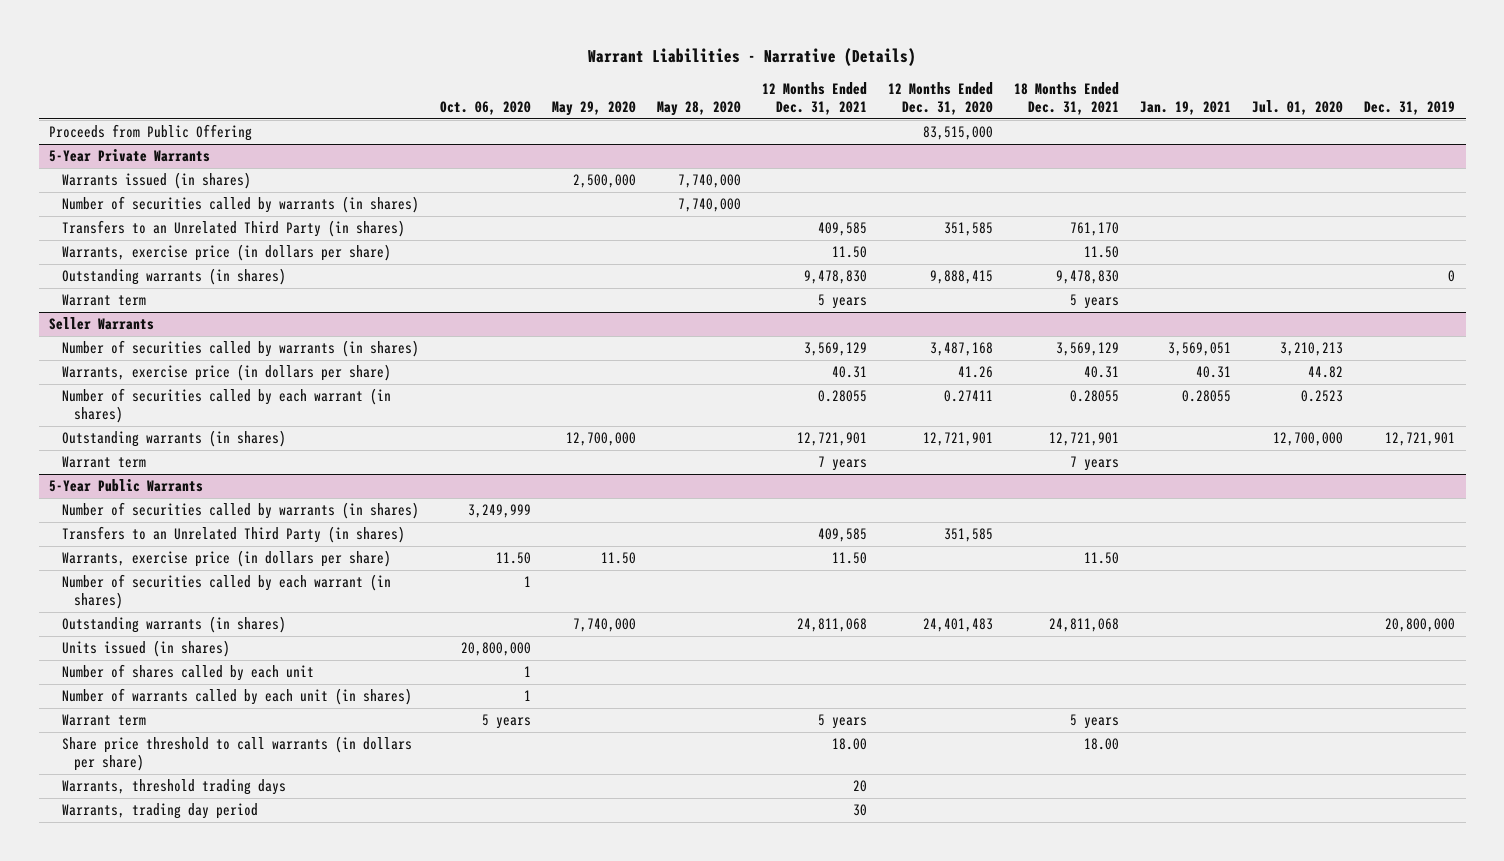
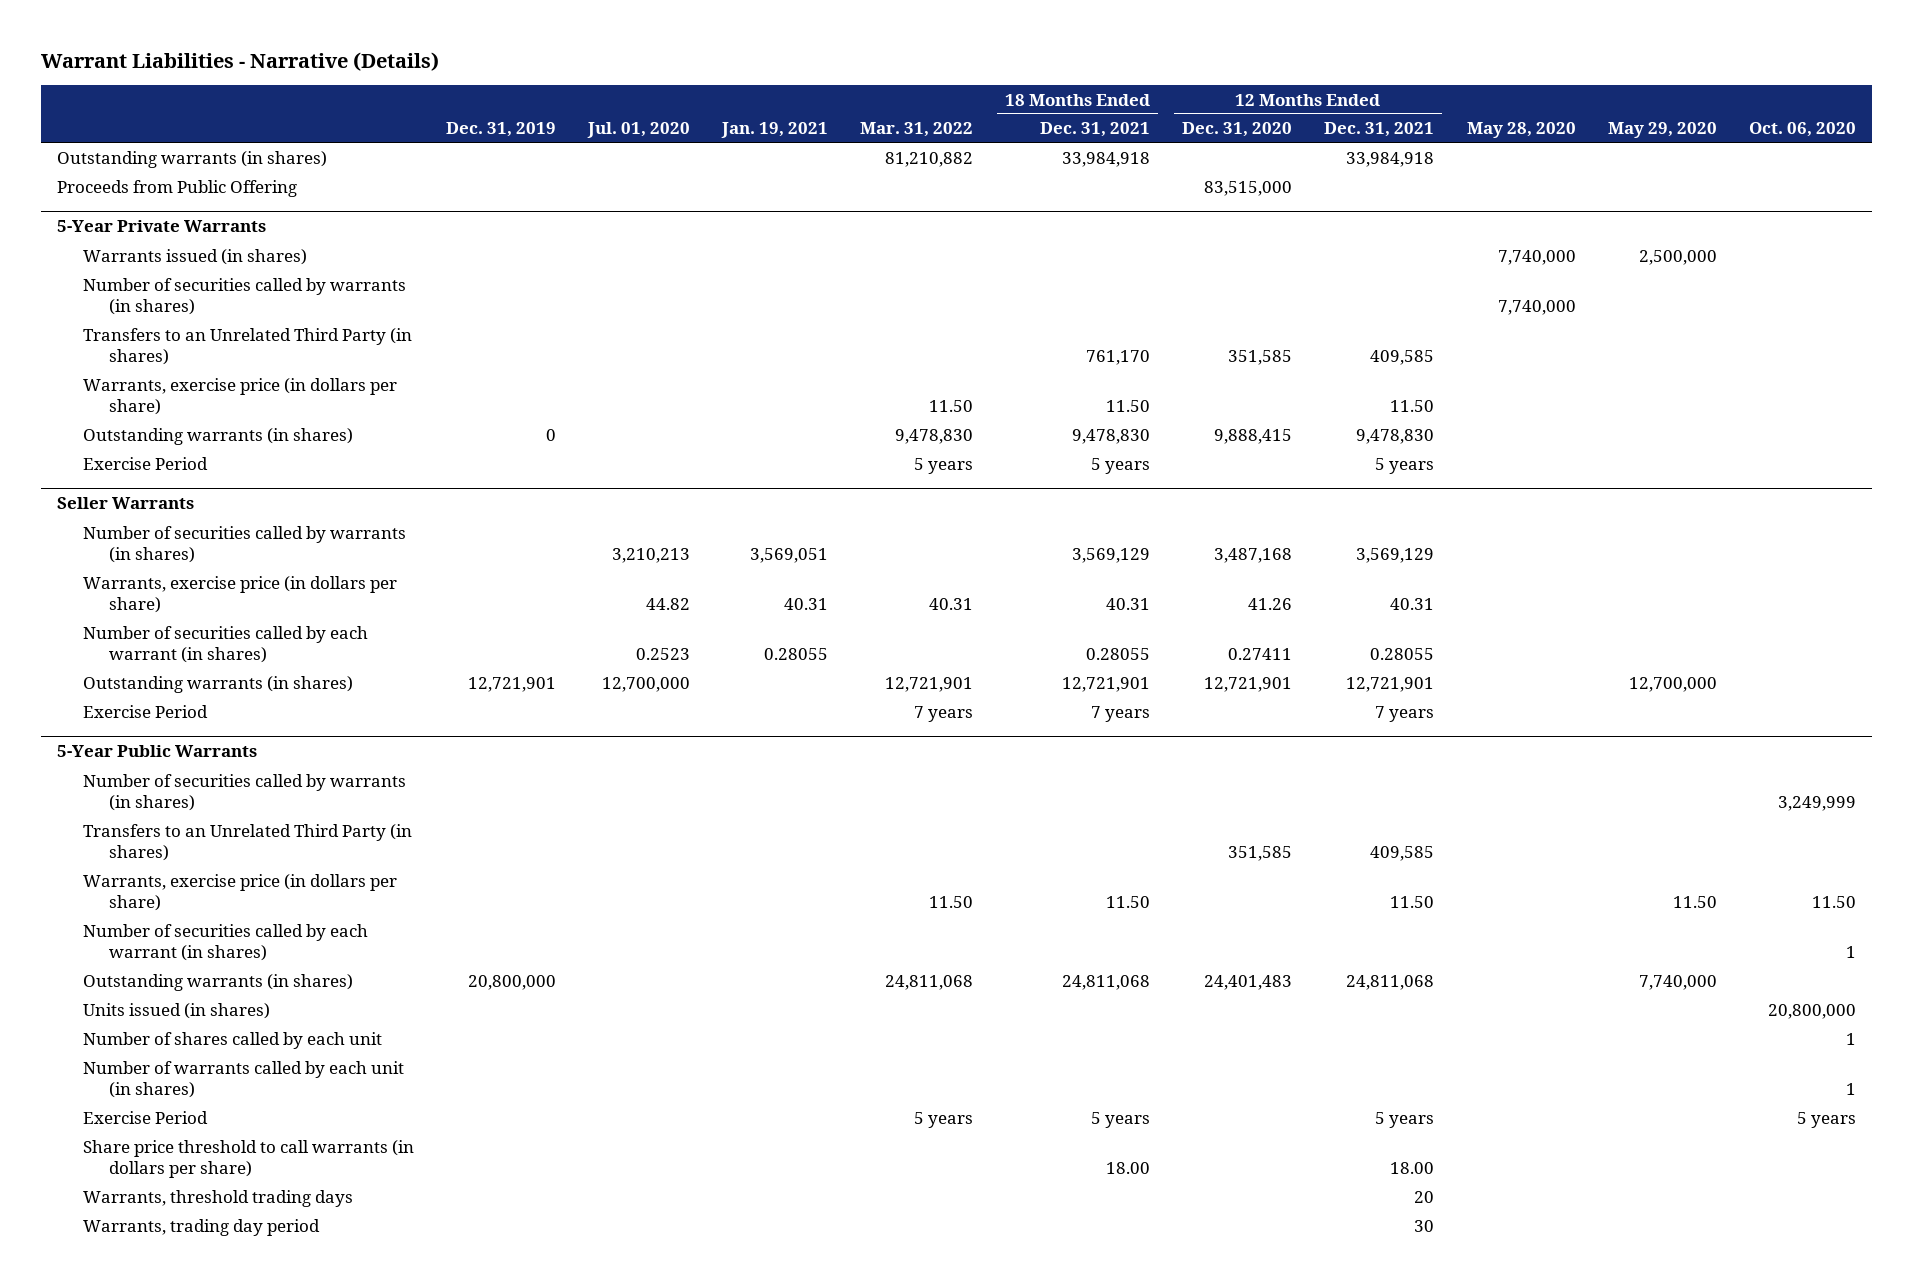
none -> [860,122,974,138] Mar. 31, 2022
none -> [57,150,328,168] Outstanding warrants (in shares)
[61,294,146,307] Warrant term -> [82,456,208,470] Exercise Period
[61,456,146,469] Warrant term -> [82,704,208,718] Exercise Period
[61,714,146,727] Warrant term -> [82,1110,208,1124] Exercise Period

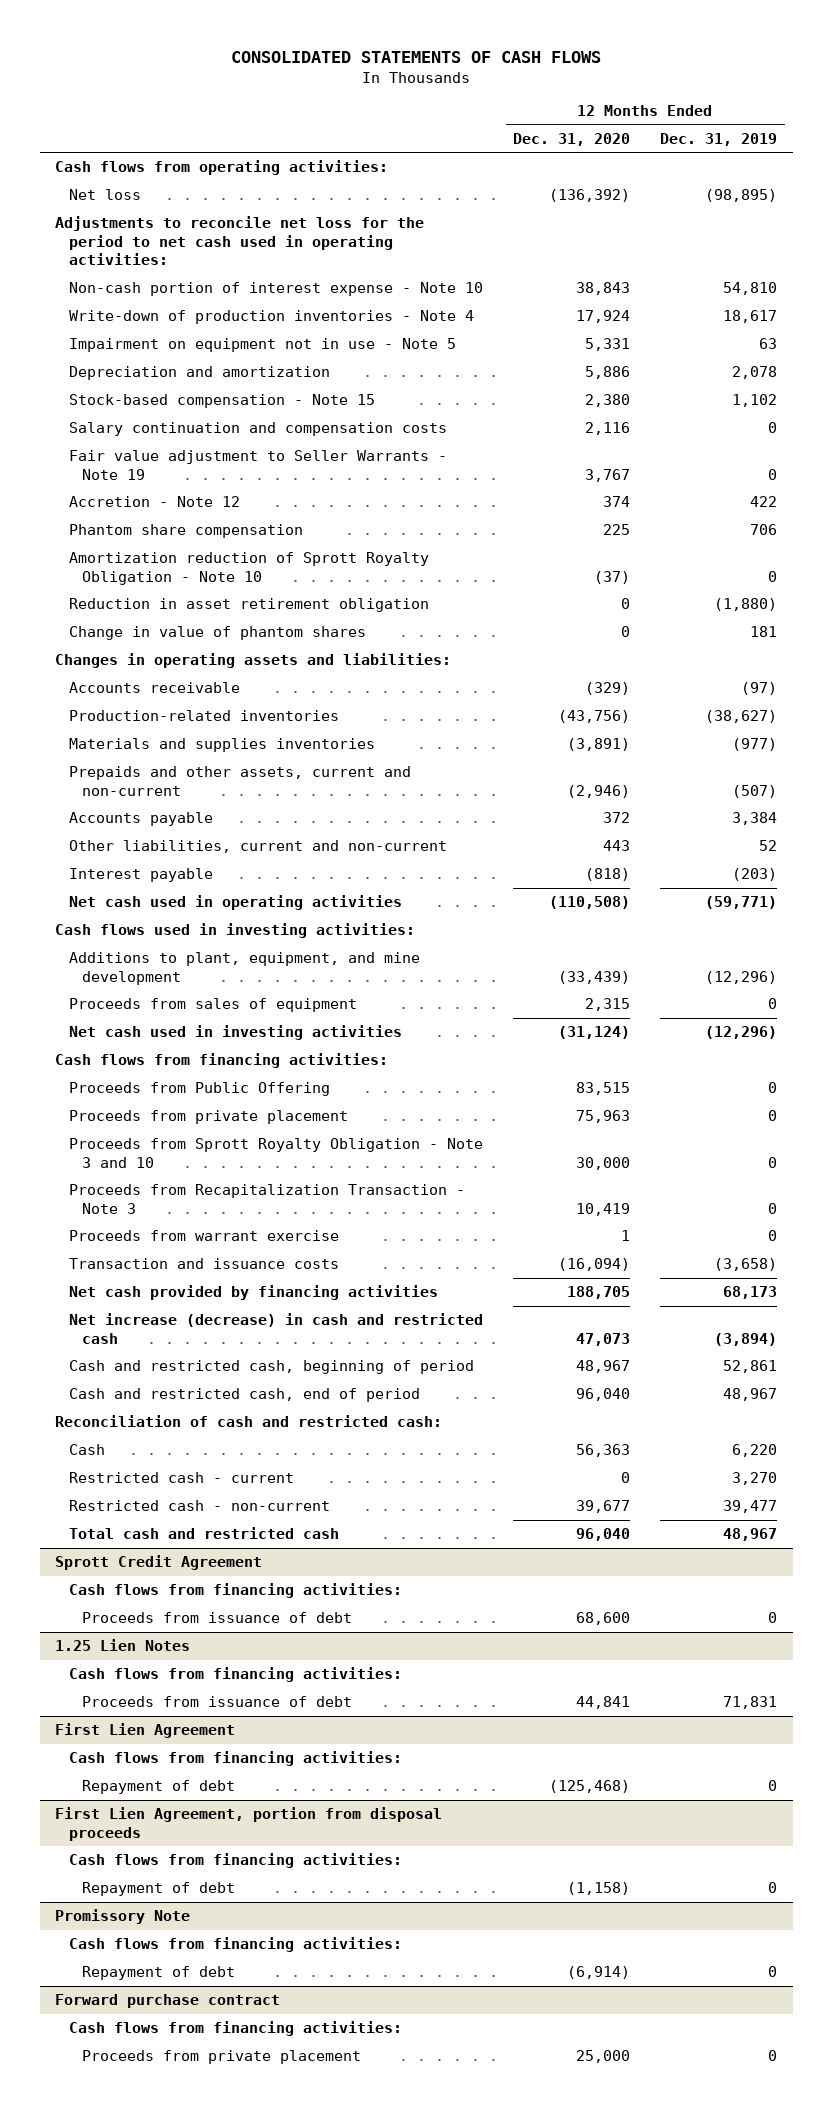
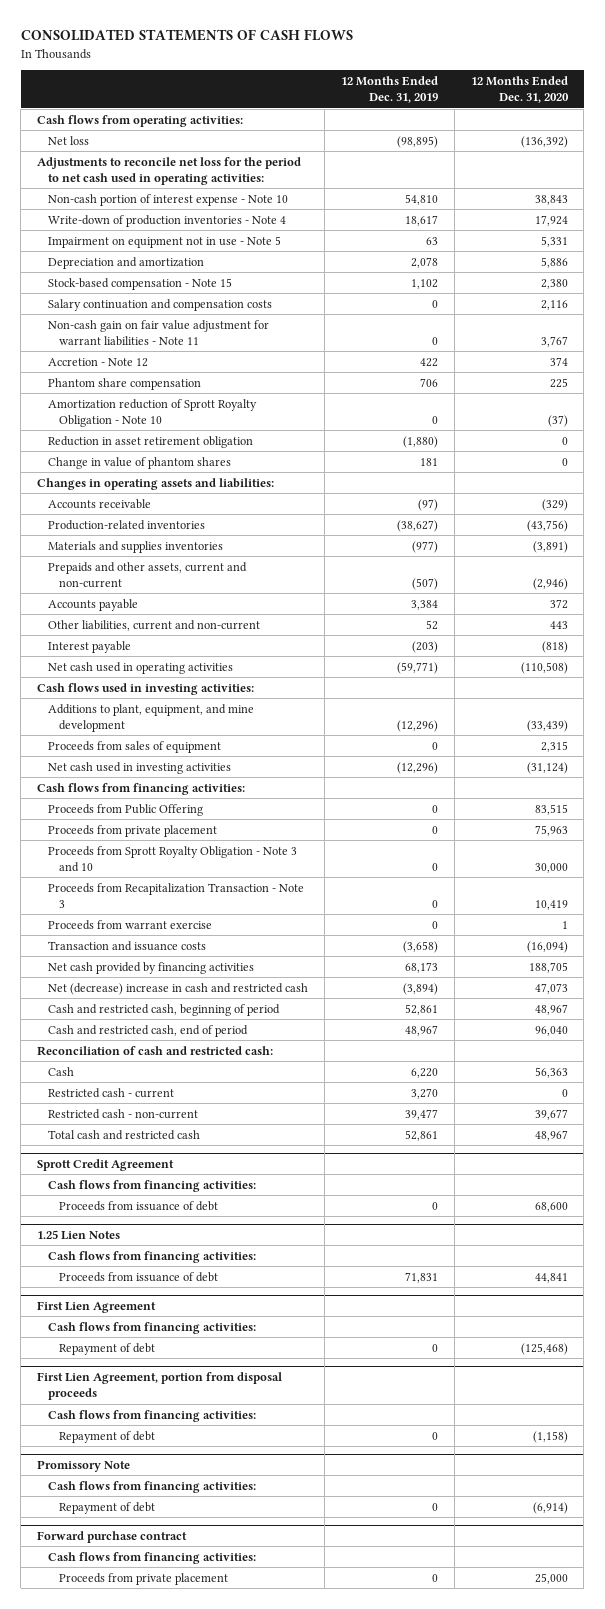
[68,450,447,480] Fair value adjustment to Seller Warrants - Note 19 -> [48,319,270,347] Non-cash gain on fair value adjustment for warrant liabilities - Note 11
[68,1313,483,1344] Net increase (decrease) in cash and restricted cash -> [48,982,309,995] Net (decrease) increase in cash and restricted cash
[576,1528,631,1542] 96,040 -> [534,1129,568,1141] 48,967
[723,1528,778,1542] 48,967 -> [404,1129,438,1141] 52,861

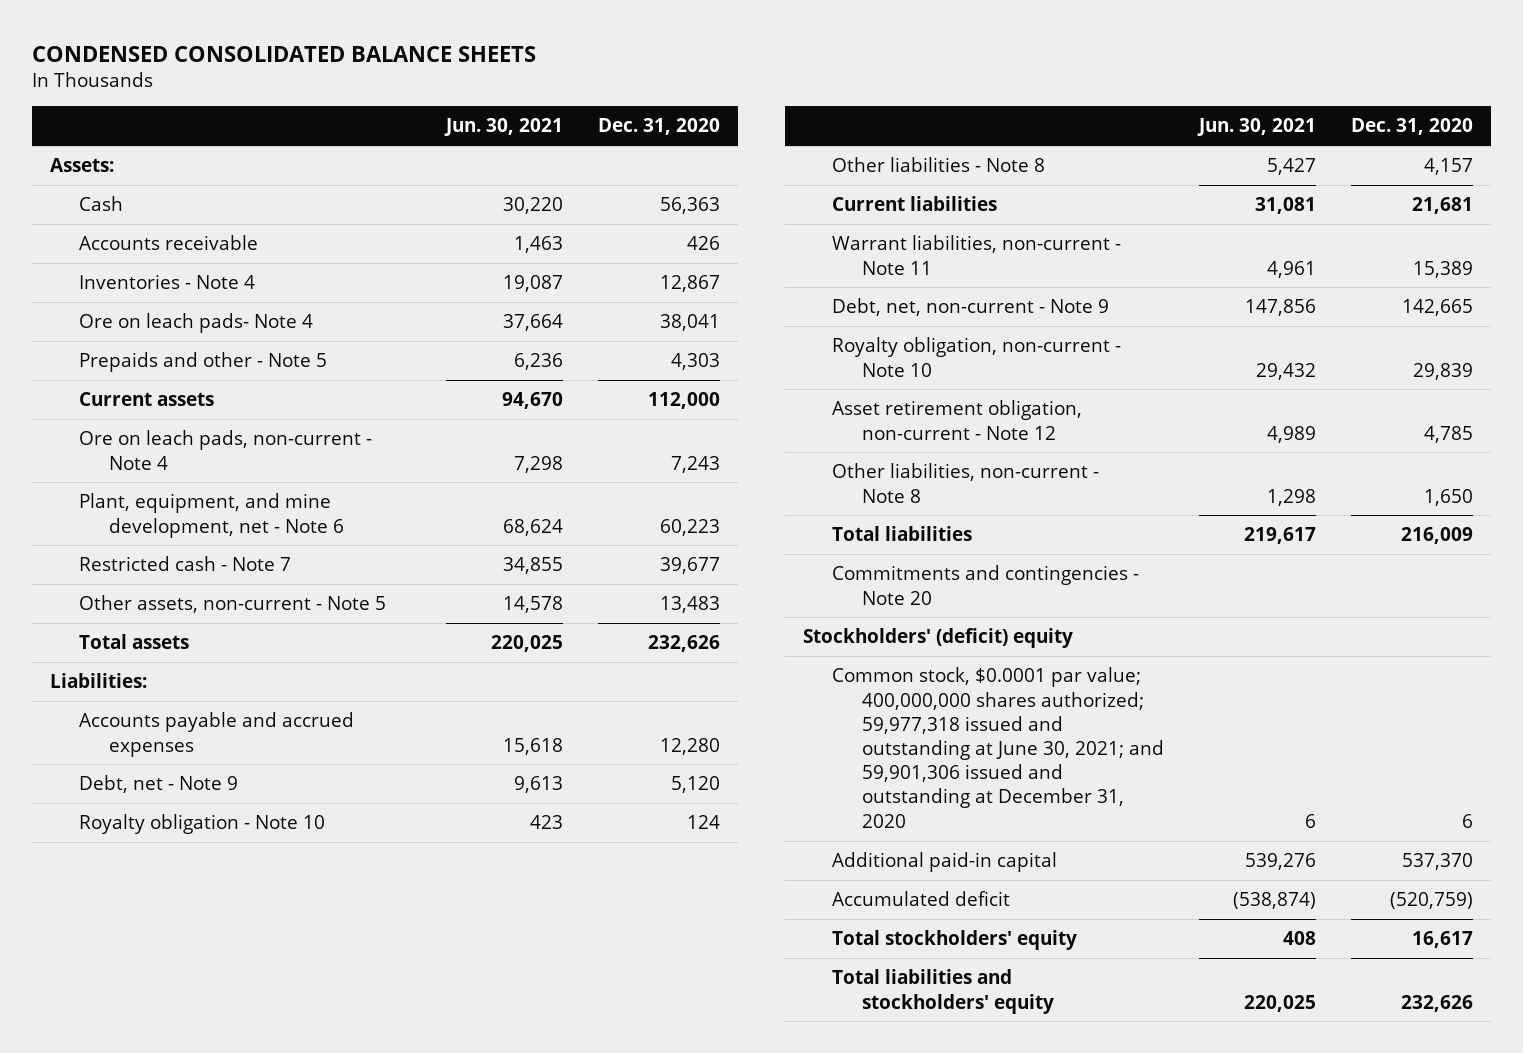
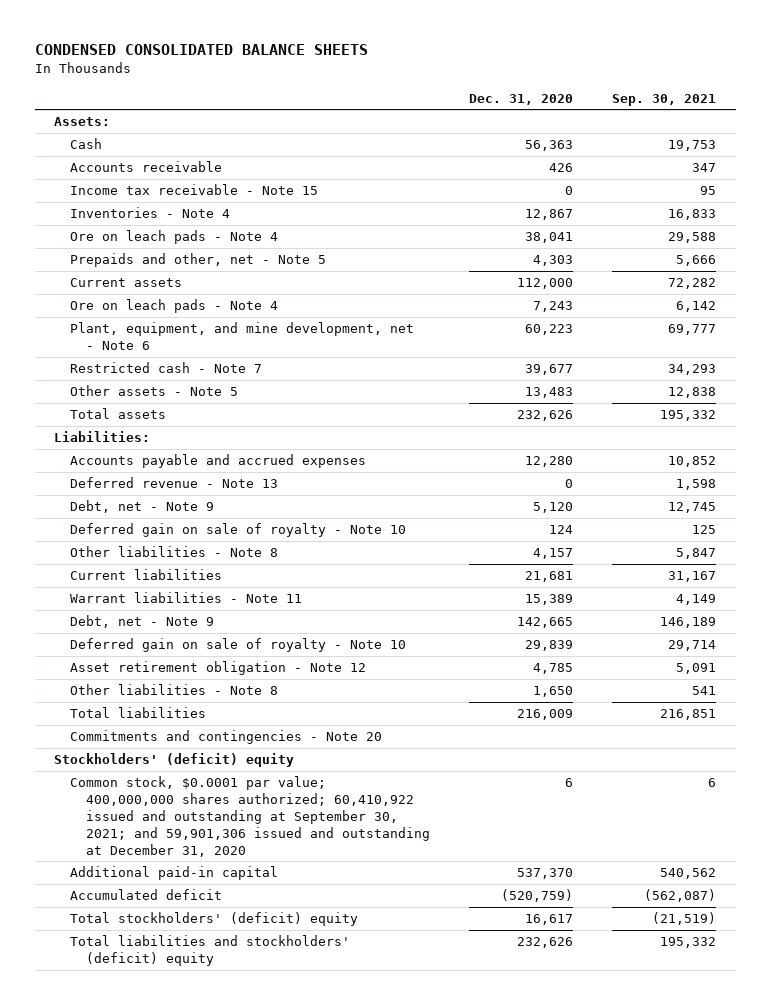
[444,118,564,137] Jun. 30, 2021 -> none
none -> [612,93,717,106] Sep. 30, 2021
none -> [70,184,319,196] Income tax receivable - Note 15
[79,313,314,334] Ore on leach pads- Note 4 -> [70,230,279,245] Ore on leach pads - Note 4
[79,352,328,373] Prepaids and other - Note 5 -> [70,253,327,268] Prepaids and other, net - Note 5
[79,430,373,470] Ore on leach pads, non-current - Note 4 -> [70,299,279,314] Ore on leach pads - Note 4
[79,595,387,614] Other assets, non-current - Note 5 -> [70,385,239,397] Other assets - Note 5
none -> [70,477,279,489] Deferred revenue - Note 13
[79,814,326,835] Royalty obligation - Note 10 -> [70,523,407,538] Deferred gain on sale of royalty - Note 10
[832,235,1122,275] Warrant liabilities, non-current - Note 11 -> [70,592,303,604] Warrant liabilities - Note 11
[832,298,1110,317] Debt, net, non-current - Note 9 -> [70,615,215,629] Debt, net - Note 9
[832,337,1122,377] Royalty obligation, non-current - Note 10 -> [70,638,407,653] Deferred gain on sale of royalty - Note 10
[832,400,1083,440] Asset retirement obligation, non-current - Note 12 -> [70,661,367,676] Asset retirement obligation - Note 12
[832,463,1100,503] Other liabilities, non-current - Note 8 -> [70,684,279,696] Other liabilities - Note 8
[832,667,1165,828] Common stock, $0.0001 par value; 400,000,000 shares authorized; 59,977,318 issued and outstanding at June 30, 2021; and 59,901,306 issued and outstanding at December 31, 2020 -> [70,776,431,857] Common stock, $0.0001 par value; 400,000,000 shares authorized; 60,410,922 issued and outstanding at September 30, 2021; and 59,901,306 issued and outstanding at December 31, 2020
[832,930,1078,951] Total stockholders' equity -> [70,912,359,927] Total stockholders' (deficit) equity
[832,969,1055,1014] Total liabilities and stockholders' equity -> [70,935,351,967] Total liabilities and stockholders' (deficit) equity

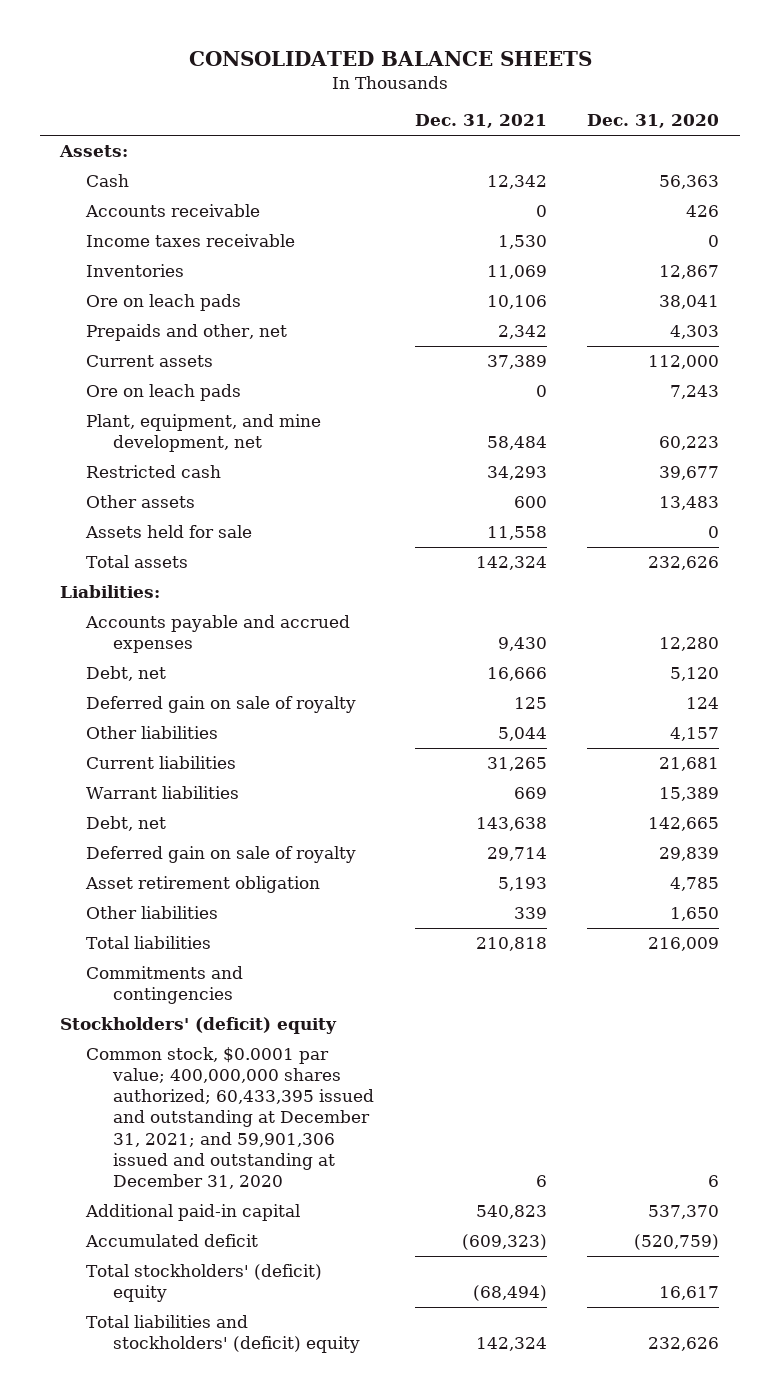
[34,44,368,56] CONDENSED CONSOLIDATED BALANCE SHEETS -> [188,50,592,66] CONSOLIDATED BALANCE SHEETS
[612,93,717,106] Sep. 30, 2021 -> none
none -> [414,114,547,129] Dec. 31, 2021
[70,184,319,196] Income tax receivable - Note 15 -> [86,234,296,248] Income taxes receivable
[70,207,231,219] Inventories - Note 4 -> [86,264,185,278] Inventories
[70,230,279,245] Ore on leach pads - Note 4 -> [86,294,242,312] Ore on leach pads
[70,253,327,268] Prepaids and other, net - Note 5 -> [86,324,288,342] Prepaids and other, net
[70,299,279,314] Ore on leach pads - Note 4 -> [86,384,242,402] Ore on leach pads
[70,322,415,351] Plant, equipment, and mine development, net - Note 6 -> [86,414,322,453] Plant, equipment, and mine development, net
[70,362,263,374] Restricted cash - Note 7 -> [86,465,222,479] Restricted cash
[70,385,239,397] Other assets - Note 5 -> [86,495,196,509] Other assets
none -> [85,525,253,539] Assets held for sale
[70,477,279,489] Deferred revenue - Note 13 -> none
[70,500,215,514] Debt, net - Note 9 -> [86,666,167,682] Debt, net
[70,523,407,538] Deferred gain on sale of royalty - Note 10 -> [86,696,357,714] Deferred gain on sale of royalty
[70,546,279,558] Other liabilities - Note 8 -> [86,726,219,740] Other liabilities
[70,592,303,604] Warrant liabilities - Note 11 -> [86,786,240,800] Warrant liabilities
[70,615,215,629] Debt, net - Note 9 -> [86,816,167,832] Debt, net
[70,638,407,653] Deferred gain on sale of royalty - Note 10 -> [86,846,357,864] Deferred gain on sale of royalty
[70,661,367,676] Asset retirement obligation - Note 12 -> [85,876,321,894] Asset retirement obligation
[70,684,279,696] Other liabilities - Note 8 -> [86,906,219,920] Other liabilities
[70,730,383,745] Commitments and contingencies - Note 20 -> [86,966,244,1005] Commitments and contingencies
[70,776,431,857] Common stock, $0.0001 par value; 400,000,000 shares authorized; 60,410,922 issued and outstanding at September 30, 2021; and 59,901,306 issued and outstanding at December 31, 2020 -> [86,1047,374,1189] Common stock, $0.0001 par value; 400,000,000 shares authorized; 60,433,395 issued and outstanding at December 31, 2021; and 59,901,306 issued and outstanding at December 31, 2020

